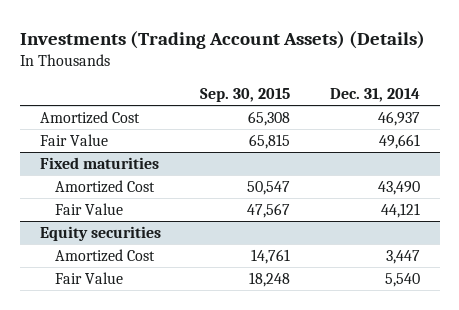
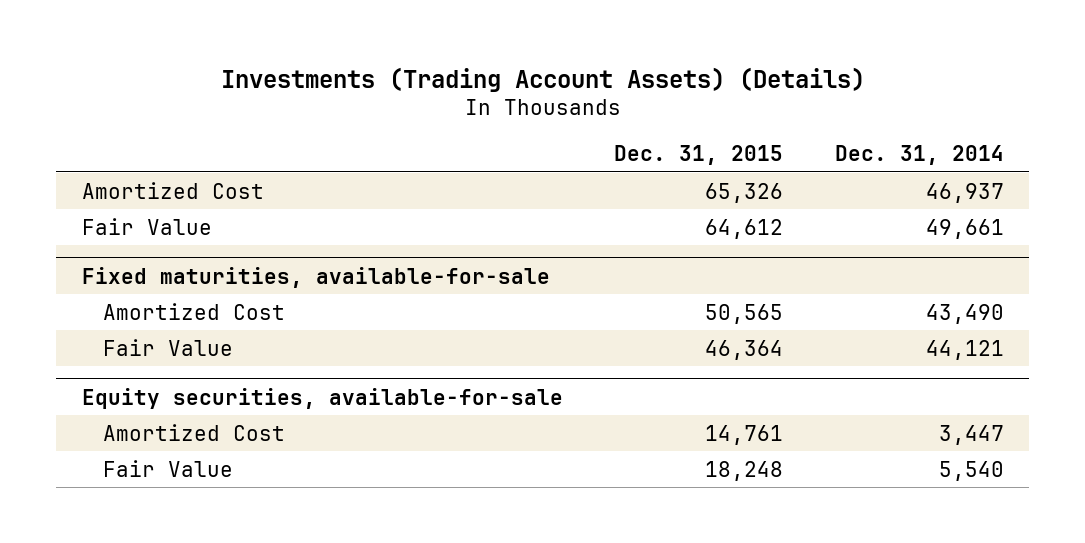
[200,88,291,103] Sep. 30, 2015 -> none
none -> [614,145,784,166] Dec. 31, 2015
[39,157,159,170] Fixed maturities -> [81,266,550,288] Fixed maturities, available-for-sale
[39,226,161,242] Equity securities -> [81,387,563,409] Equity securities, available-for-sale

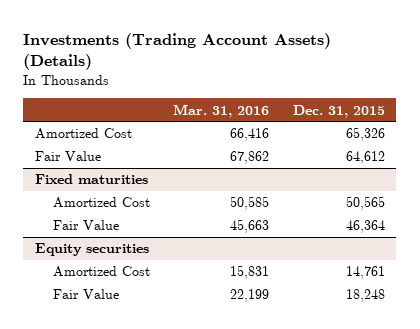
[834,145,1004,166] Dec. 31, 2014 -> none
none -> [173,103,270,118] Mar. 31, 2016
[81,266,550,288] Fixed maturities, available-for-sale -> [35,174,149,185] Fixed maturities
[81,387,563,409] Equity securities, available-for-sale -> [35,243,150,257] Equity securities

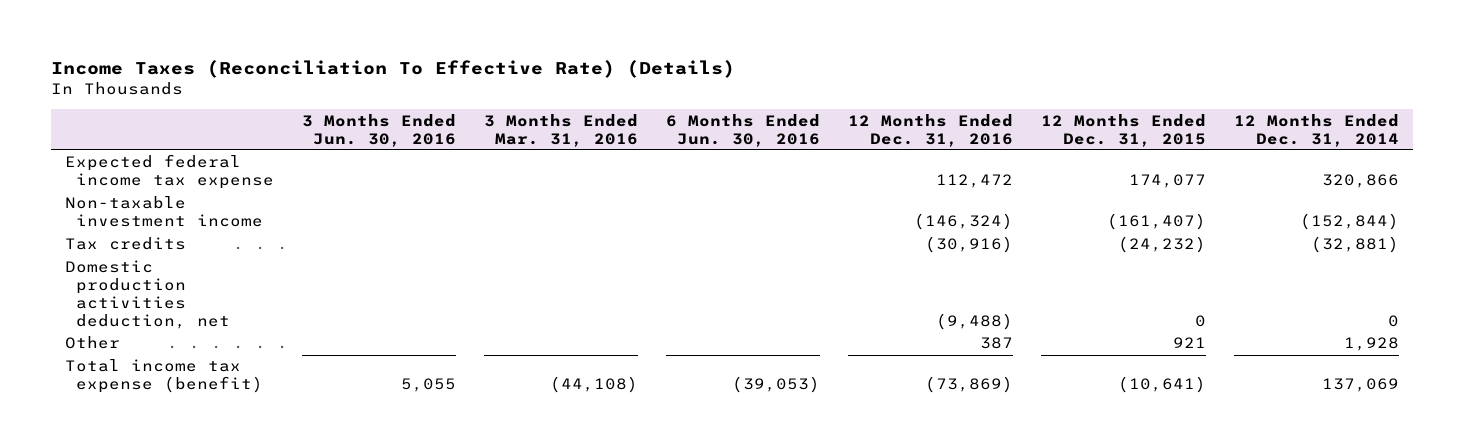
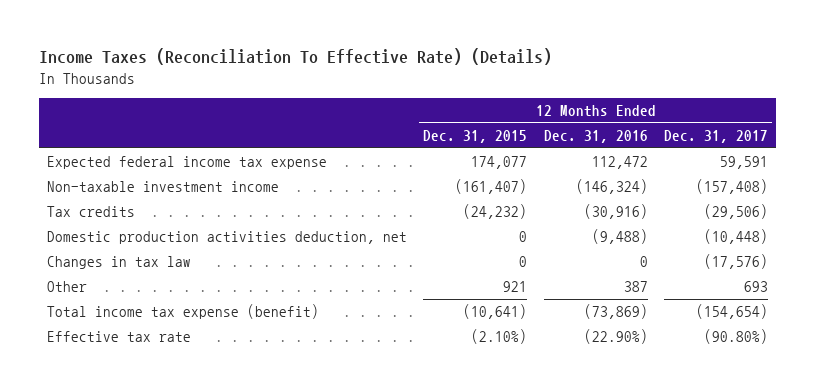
[302,113,457,147] 3 Months Ended Jun. 30, 2016 -> none
[484,113,639,147] 3 Months Ended Mar. 31, 2016 -> none
[665,113,820,147] 6 Months Ended Jun. 30, 2016 -> none
[1233,113,1399,147] 12 Months Ended Dec. 31, 2014 -> none
none -> [663,130,768,144] Dec. 31, 2017
none -> [47,256,192,270] Changes in tax law
none -> [47,331,192,343] Effective tax rate

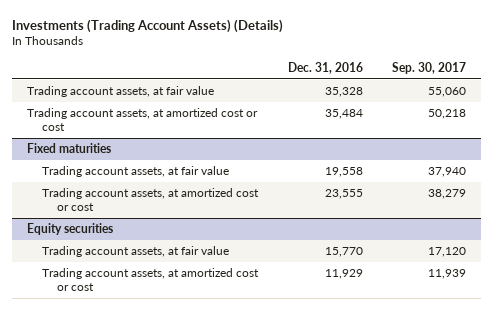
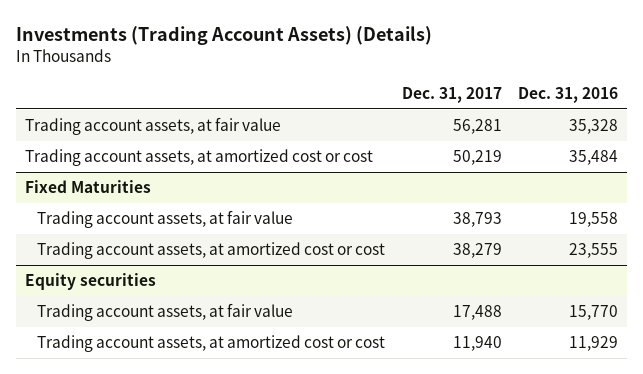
[392,61,467,74] Sep. 30, 2017 -> none
none -> [401,86,502,103] Dec. 31, 2017
[26,143,111,154] Fixed maturities -> [24,180,151,194] Fixed Maturities

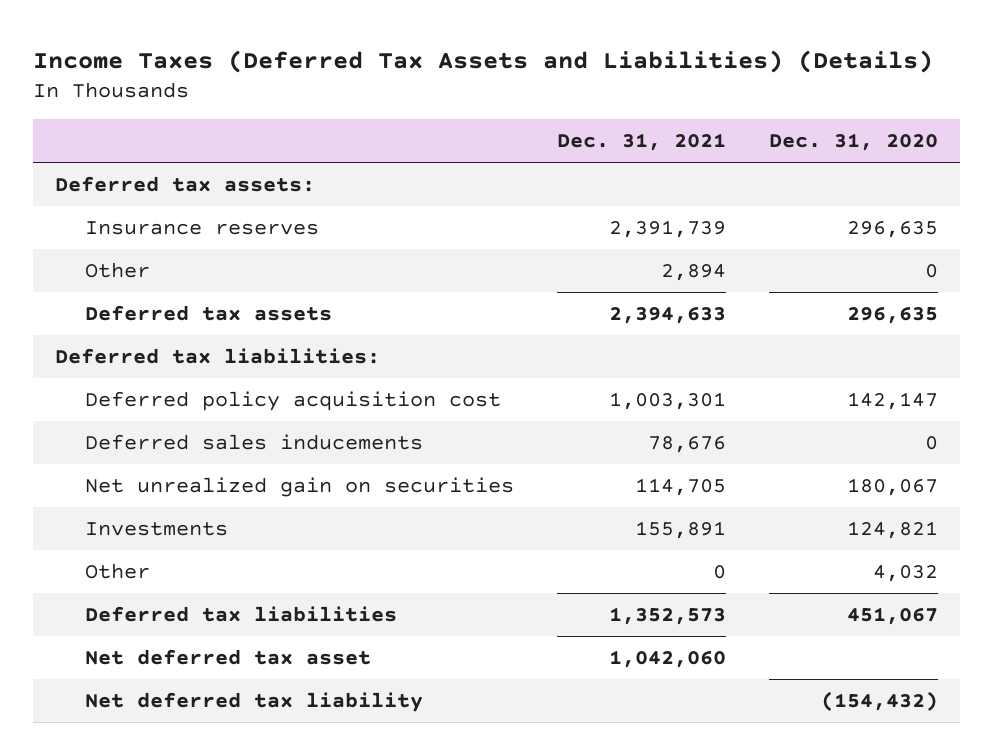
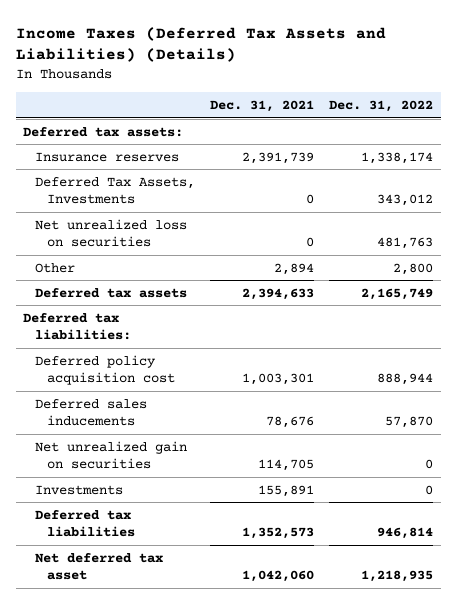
[768,133,938,152] Dec. 31, 2020 -> none
none -> [329,100,434,113] Dec. 31, 2022
none -> [35,176,196,205] Deferred Tax Assets, Investments
none -> [35,218,188,248] Net unrealized loss on securities
[84,563,150,580] Other -> none
[84,692,423,713] Net deferred tax liability -> none

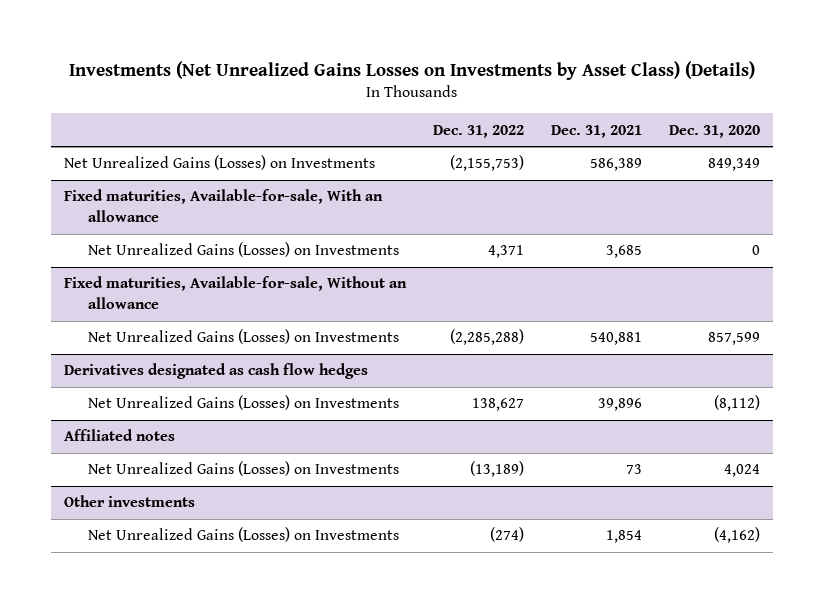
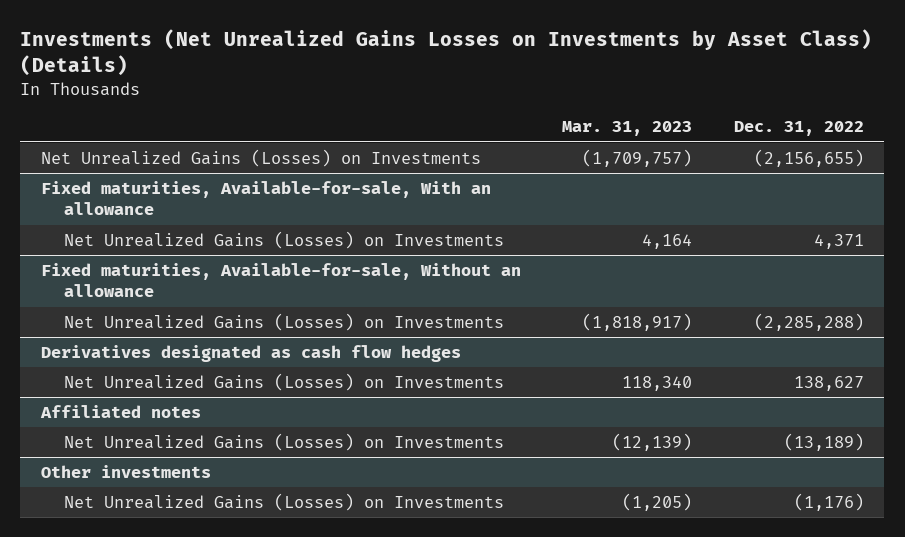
[550,124,642,138] Dec. 31, 2021 -> none
[668,124,760,138] Dec. 31, 2020 -> none
none -> [562,121,693,137] Mar. 31, 2023
[450,155,525,172] (2,155,753) -> [753,148,864,167] (2,156,655)
[490,527,525,543] (274) -> [793,492,864,511] (1,176)

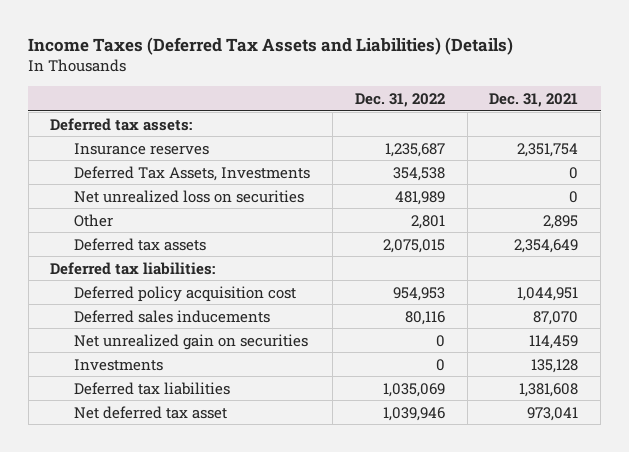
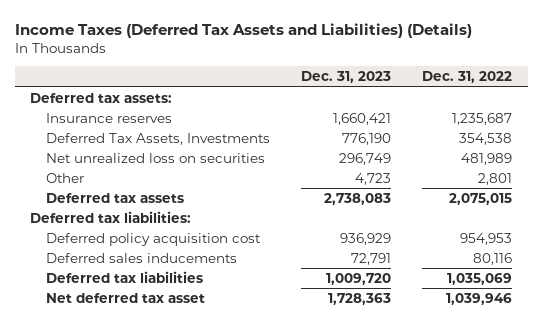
[489,92,579,107] Dec. 31, 2021 -> none
none -> [301,71,392,84] Dec. 31, 2023
[73,333,308,350] Net unrealized gain on securities -> none
[73,358,163,371] Investments -> none

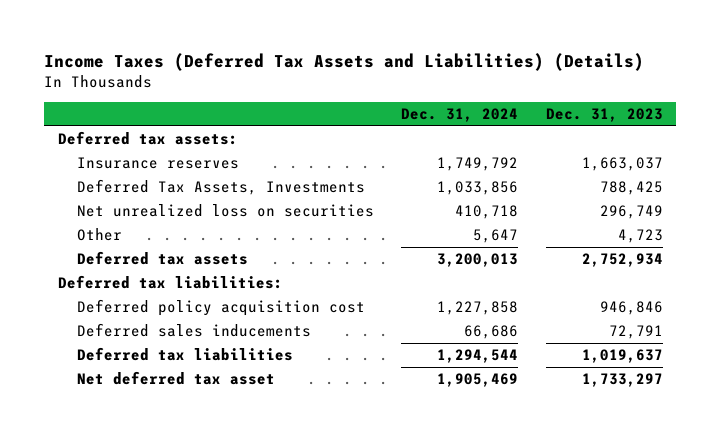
[422,71,513,84] Dec. 31, 2022 -> none
none -> [401,108,519,123] Dec. 31, 2024
[333,112,392,125] 1,660,421 -> [581,157,663,172] 1,663,037
[342,132,392,145] 776,190 -> [599,181,663,196] 788,425
[324,192,392,205] 2,738,083 -> [581,253,663,268] 2,752,934
[340,232,392,245] 936,929 -> [599,301,663,316] 946,846
[326,272,392,285] 1,009,720 -> [581,349,663,364] 1,019,637
[328,292,392,305] 1,728,363 -> [581,373,663,388] 1,733,297

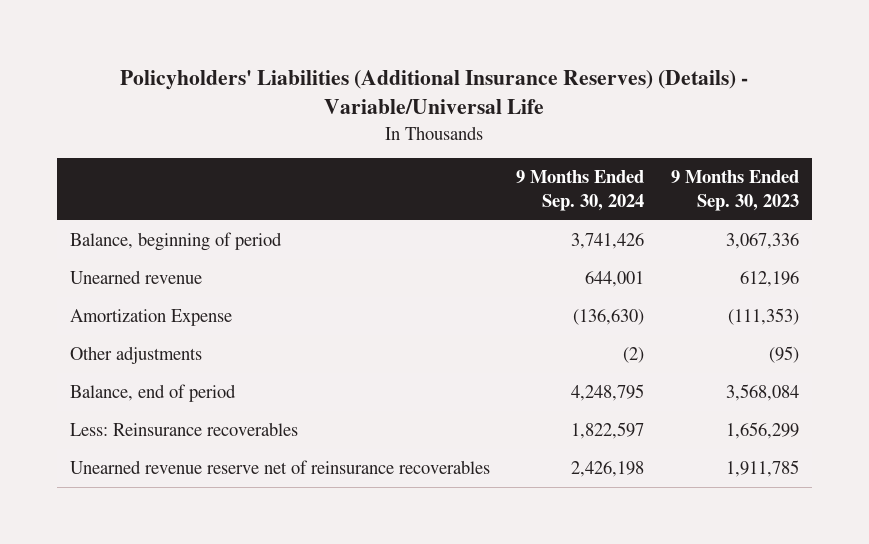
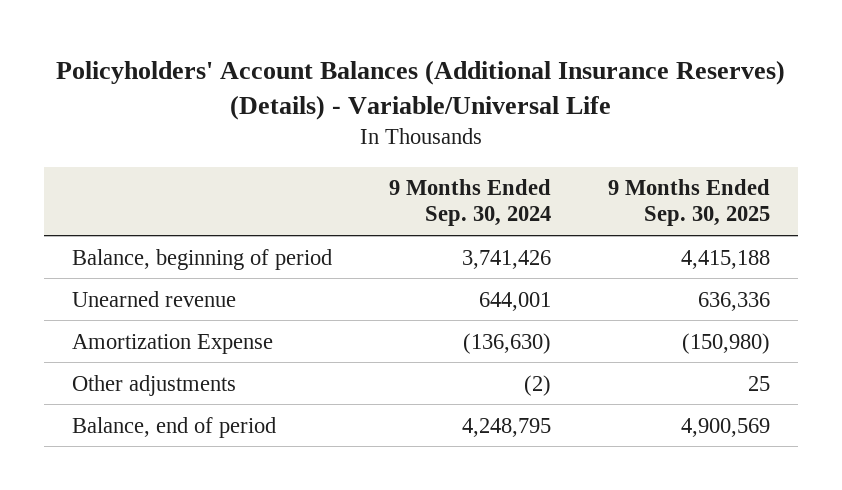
[120,70,749,115] Policyholders' Liabilities (Additional Insurance Reserves) (Details) - Variable/Universal Life -> [56,59,786,120] Policyholders' Account Balances (Additional Insurance Reserves) (Details) - Variable/Universal Life
[670,170,799,211] 9 Months Ended Sep. 30, 2023 -> none
none -> [607,179,770,227] 9 Months Ended Sep. 30, 2025
[69,421,298,436] Less: Reinsurance recoverables -> none
[69,459,490,474] Unearned revenue reserve net of reinsurance recoverables -> none

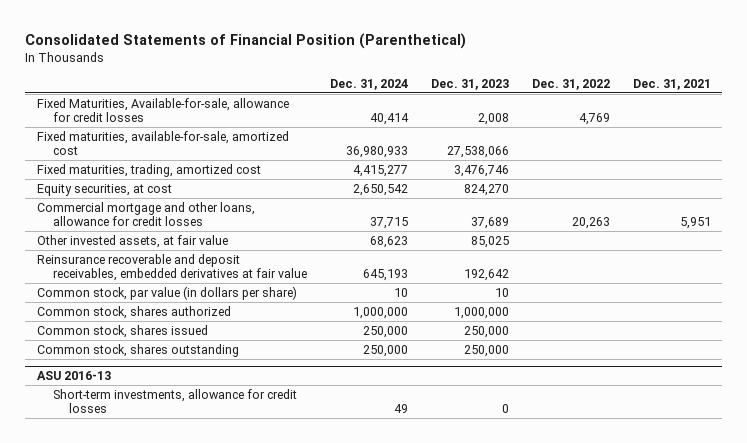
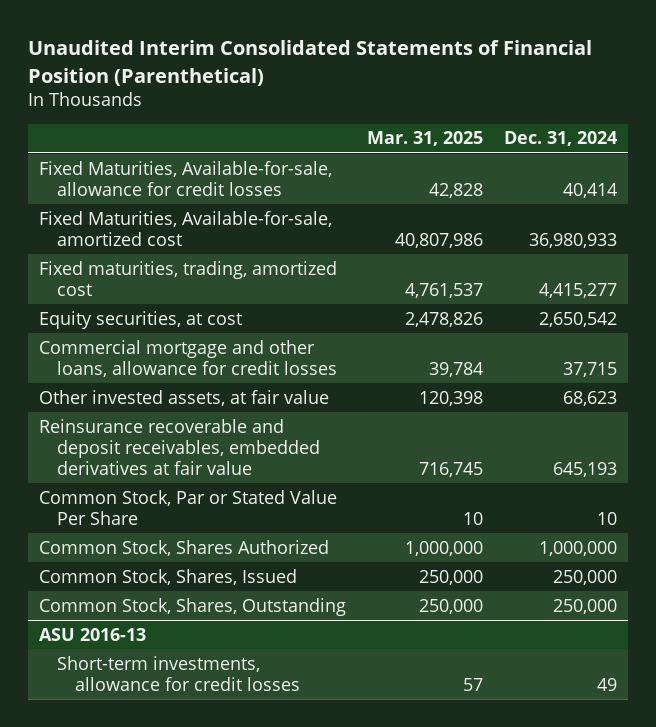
[25,32,467,49] Consolidated Statements of Financial Position (Parenthetical) -> [28,40,593,86] Unaudited Interim Consolidated Statements of Financial Position (Parenthetical)
[430,79,509,91] Dec. 31, 2023 -> none
[531,79,610,91] Dec. 31, 2022 -> none
[632,79,711,91] Dec. 31, 2021 -> none
none -> [367,131,484,147] Mar. 31, 2025
[36,130,289,156] Fixed maturities, available-for-sale, amortized cost -> [38,210,332,246] Fixed Maturities, Available-for-sale, amortized cost
[36,285,297,300] Common stock, par value (in dollars per share) -> [38,489,337,525] Common Stock, Par or Stated Value Per Share
[36,305,231,319] Common stock, shares authorized -> [38,539,329,556] Common Stock, Shares Authorized
[36,324,208,338] Common stock, shares issued -> [38,568,297,585] Common Stock, Shares, Issued
[36,343,239,357] Common stock, shares outstanding -> [38,597,346,616] Common Stock, Shares, Outstanding

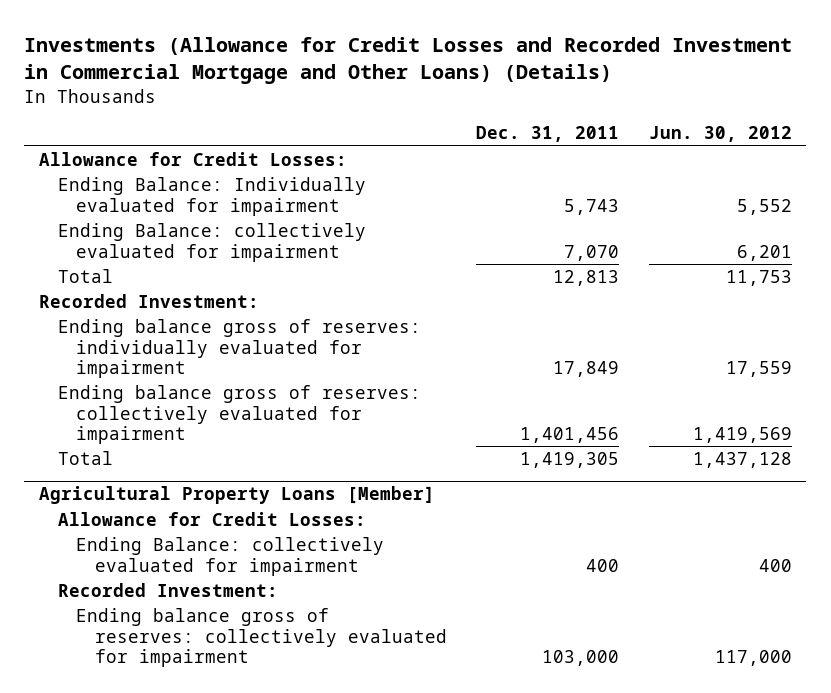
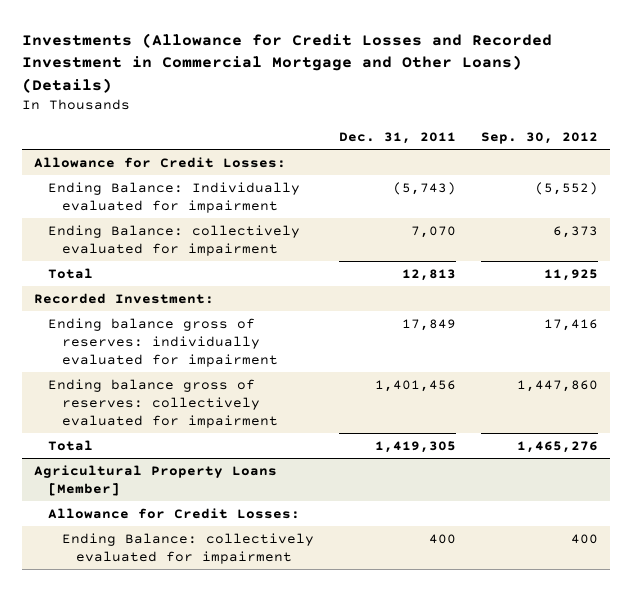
[648,126,792,143] Jun. 30, 2012 -> none
none -> [481,131,599,144] Sep. 30, 2012
[564,198,620,215] 5,743 -> [393,181,457,195] (5,743)
[57,583,278,598] Recorded Investment: -> none
[76,608,447,668] Ending balance gross of reserves: collectively evaluated for impairment -> none

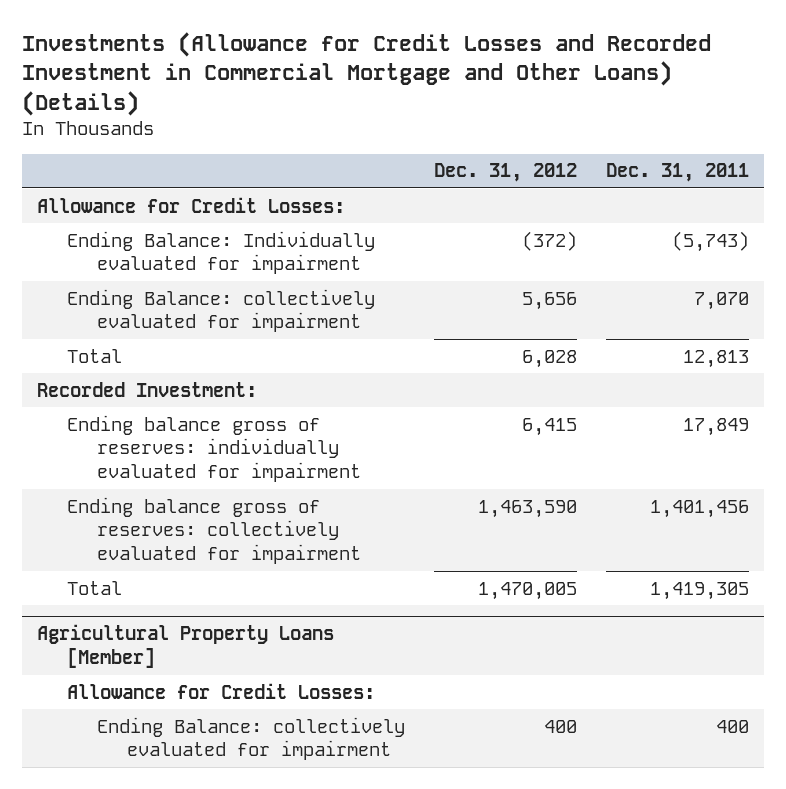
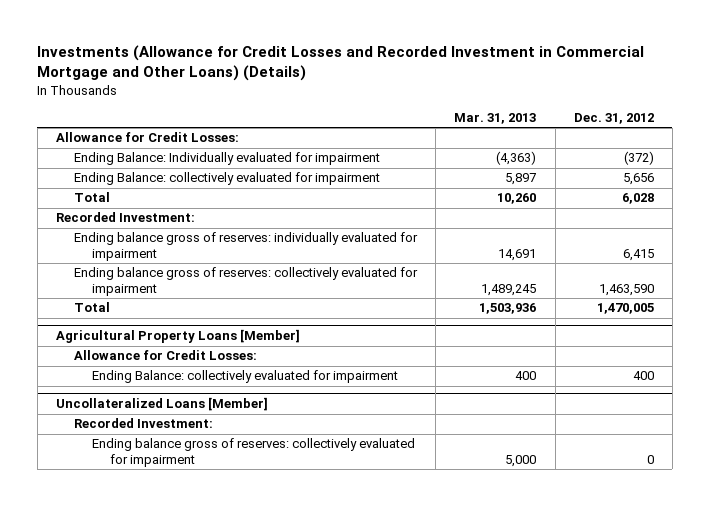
[606,163,750,183] Dec. 31, 2011 -> none
none -> [454,113,537,125] Mar. 31, 2013
none -> [56,397,269,412] Uncollateralized Loans [Member]
none -> [74,418,214,429] Recorded Investment:
none -> [92,438,416,468] Ending balance gross of reserves: collectively evaluated for impairment

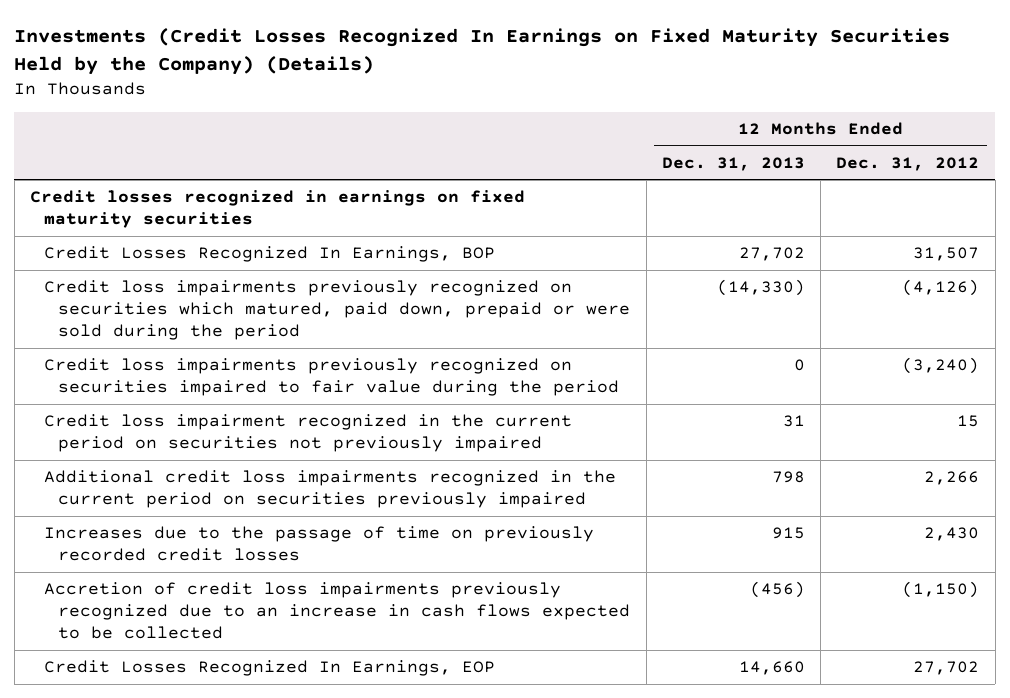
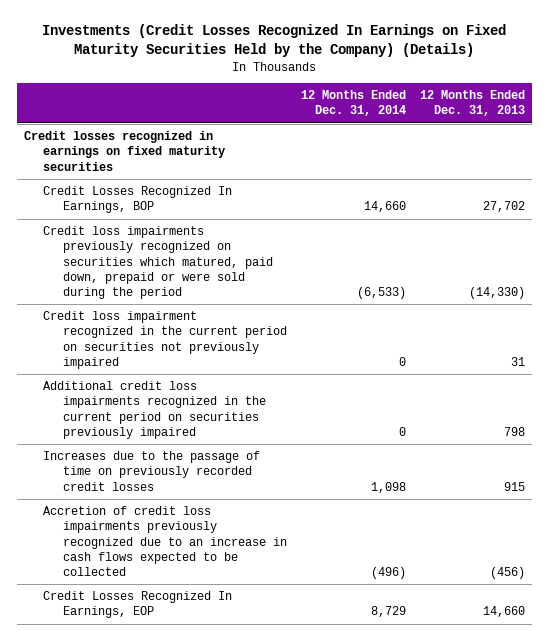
[836,156,980,171] Dec. 31, 2012 -> none
none -> [300,90,406,117] 12 Months Ended Dec. 31, 2014
[44,358,620,397] Credit loss impairments previously recognized on securities impaired to fair value during the period -> none

